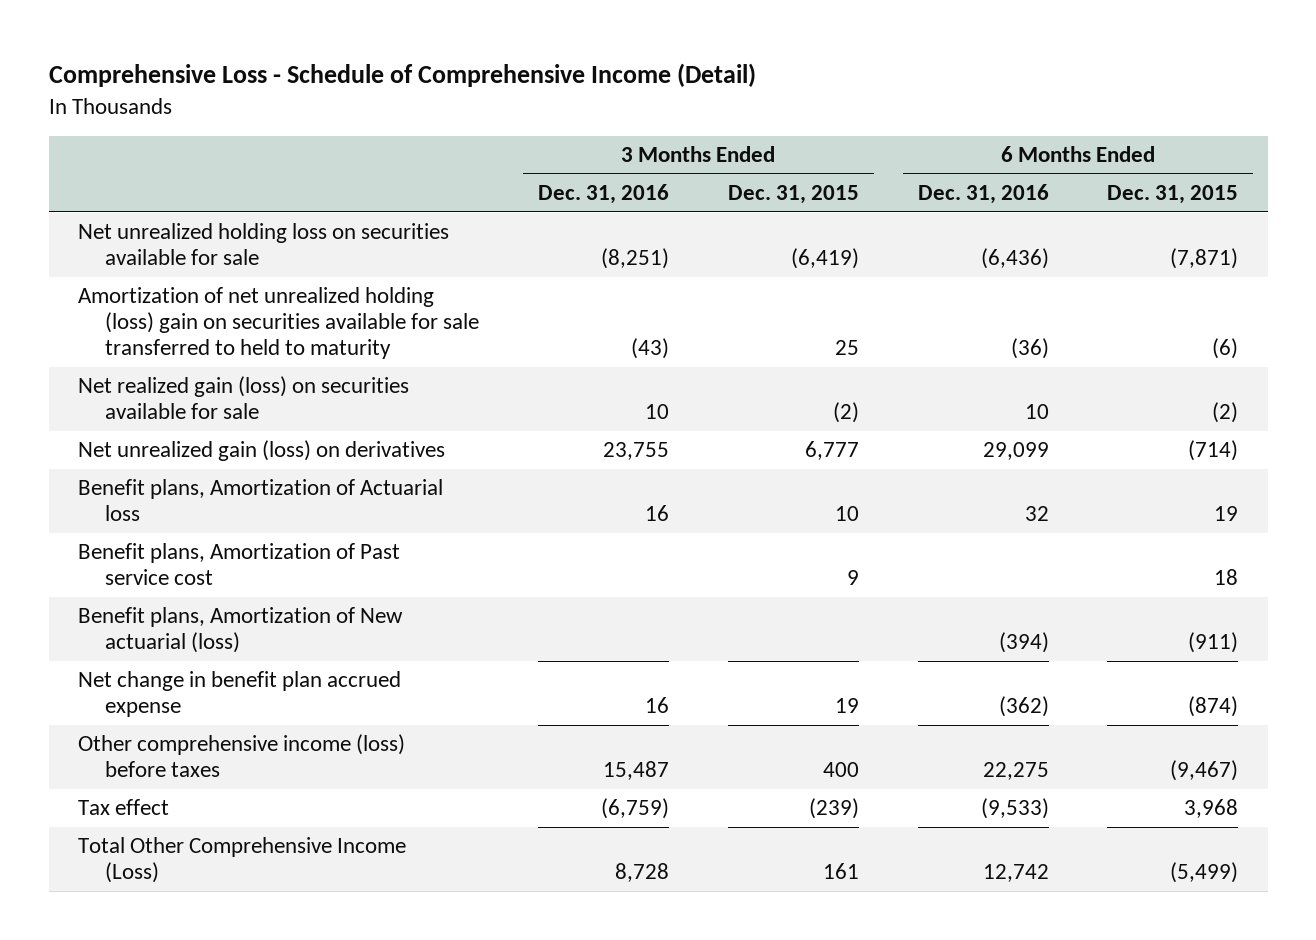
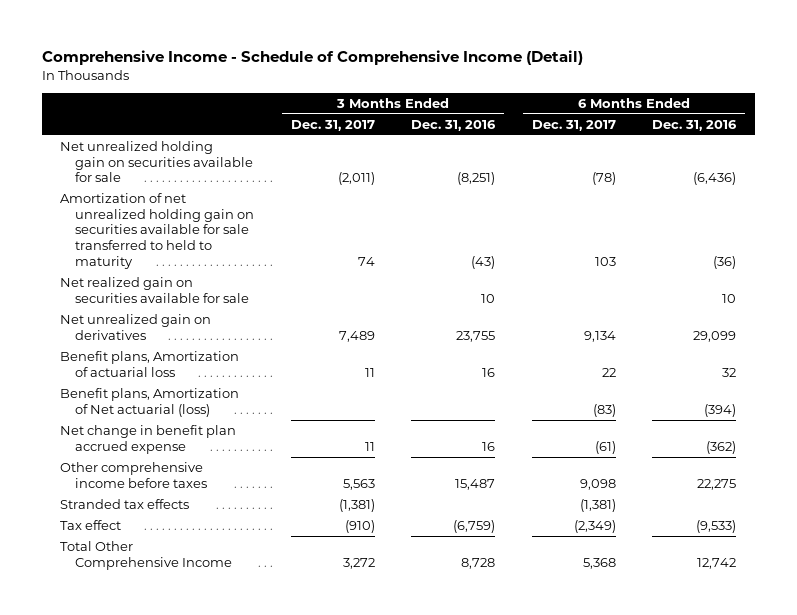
[48,63,756,88] Comprehensive Loss - Schedule of Comprehensive Income (Detail) -> [42,50,584,66] Comprehensive Income - Schedule of Comprehensive Income (Detail)
[727,185,859,205] Dec. 31, 2015 -> none
[1107,185,1239,205] Dec. 31, 2015 -> none
none -> [290,119,375,131] Dec. 31, 2017
none -> [531,119,616,131] Dec. 31, 2017
[77,543,400,586] Benefit plans, Amortization of Past service cost -> none
[77,223,449,266] Net unrealized holding loss on securities available for sale -> [60,141,254,183] Net unrealized holding gain on securities available for sale
[77,287,480,360] Amortization of net unrealized holding (loss) gain on securities available for sale transferred to held to maturity -> [60,193,255,269] Amortization of net unrealized holding gain on securities available for sale transferred to held to maturity
[77,376,409,420] Net realized gain (loss) on securities available for sale -> [60,277,250,303] Net realized gain on securities available for sale
[77,440,445,462] Net unrealized gain (loss) on derivatives -> [60,314,212,340] Net unrealized gain on derivatives
[77,479,443,522] Benefit plans, Amortization of Actuarial loss -> [60,351,240,377] Benefit plans, Amortization of actuarial loss
[77,607,403,654] Benefit plans, Amortization of New actuarial (loss) -> [60,388,240,417] Benefit plans, Amortization of Net actuarial (loss)
[77,734,405,778] Other comprehensive income (loss) before taxes -> [60,462,208,488] Other comprehensive income before taxes
none -> [60,499,190,510] Stranded tax effects
[77,837,406,884] Total Other Comprehensive Income (Loss) -> [60,541,233,570] Total Other Comprehensive Income

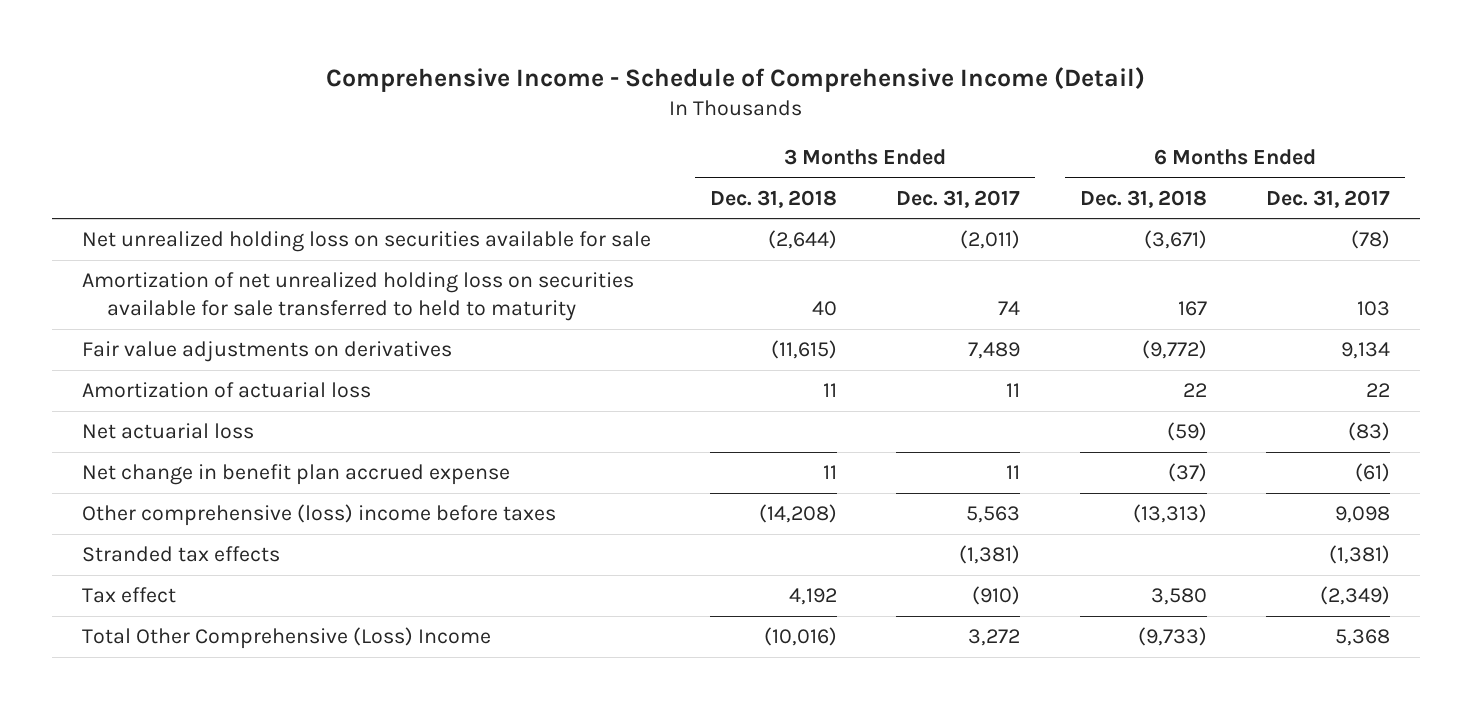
[411,119,497,131] Dec. 31, 2016 -> none
[652,119,738,131] Dec. 31, 2016 -> none
none -> [710,189,838,208] Dec. 31, 2018
none -> [1079,189,1207,208] Dec. 31, 2018
[60,277,250,303] Net realized gain on securities available for sale -> none
[60,141,254,183] Net unrealized holding gain on securities available for sale -> [81,231,651,253] Net unrealized holding loss on securities available for sale
[60,193,255,269] Amortization of net unrealized holding gain on securities available for sale transferred to held to maturity -> [81,272,634,322] Amortization of net unrealized holding loss on securities available for sale transferred to held to maturity
[60,314,212,340] Net unrealized gain on derivatives -> [81,341,452,363] Fair value adjustments on derivatives
[60,351,240,377] Benefit plans, Amortization of actuarial loss -> [81,382,371,399] Amortization of actuarial loss
[60,388,240,417] Benefit plans, Amortization of Net actuarial (loss) -> [81,423,254,440] Net actuarial loss
[60,462,208,488] Other comprehensive income before taxes -> [81,504,556,527] Other comprehensive (loss) income before taxes
[60,541,233,570] Total Other Comprehensive Income -> [81,627,491,650] Total Other Comprehensive (Loss) Income

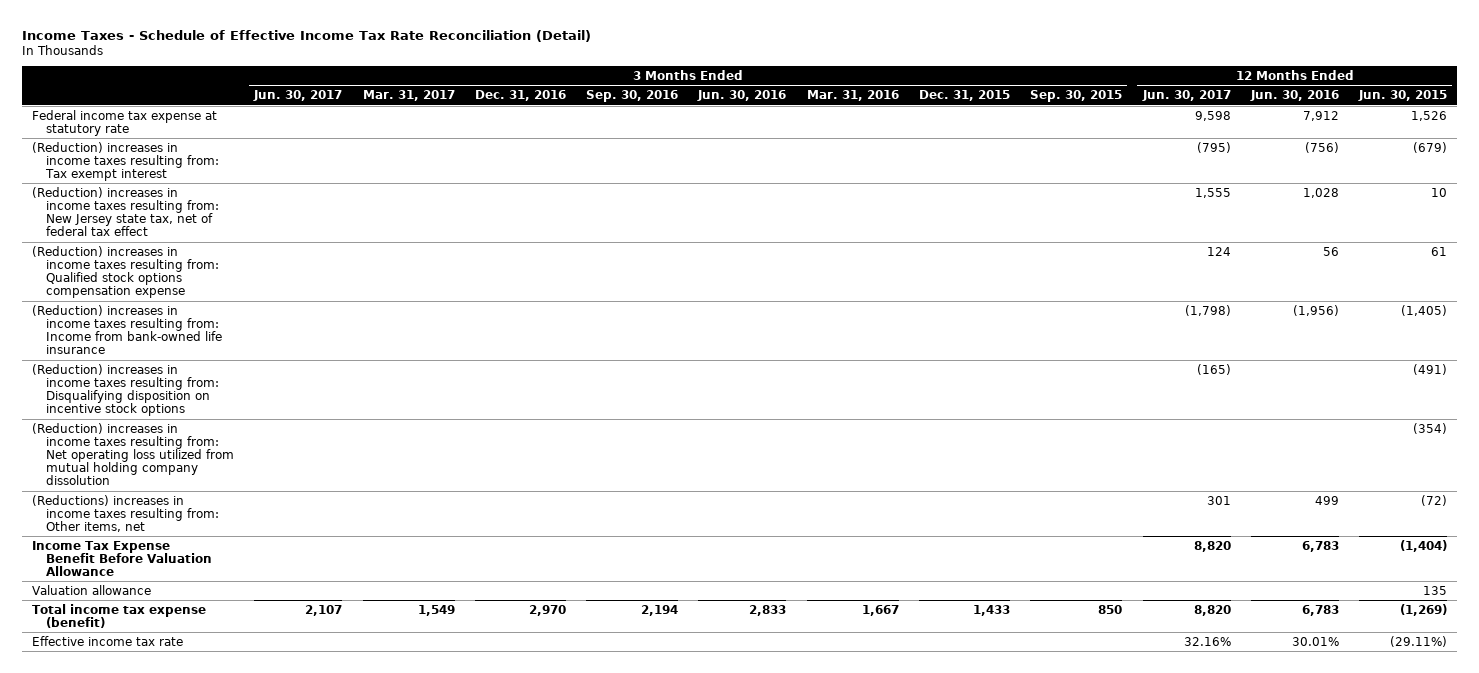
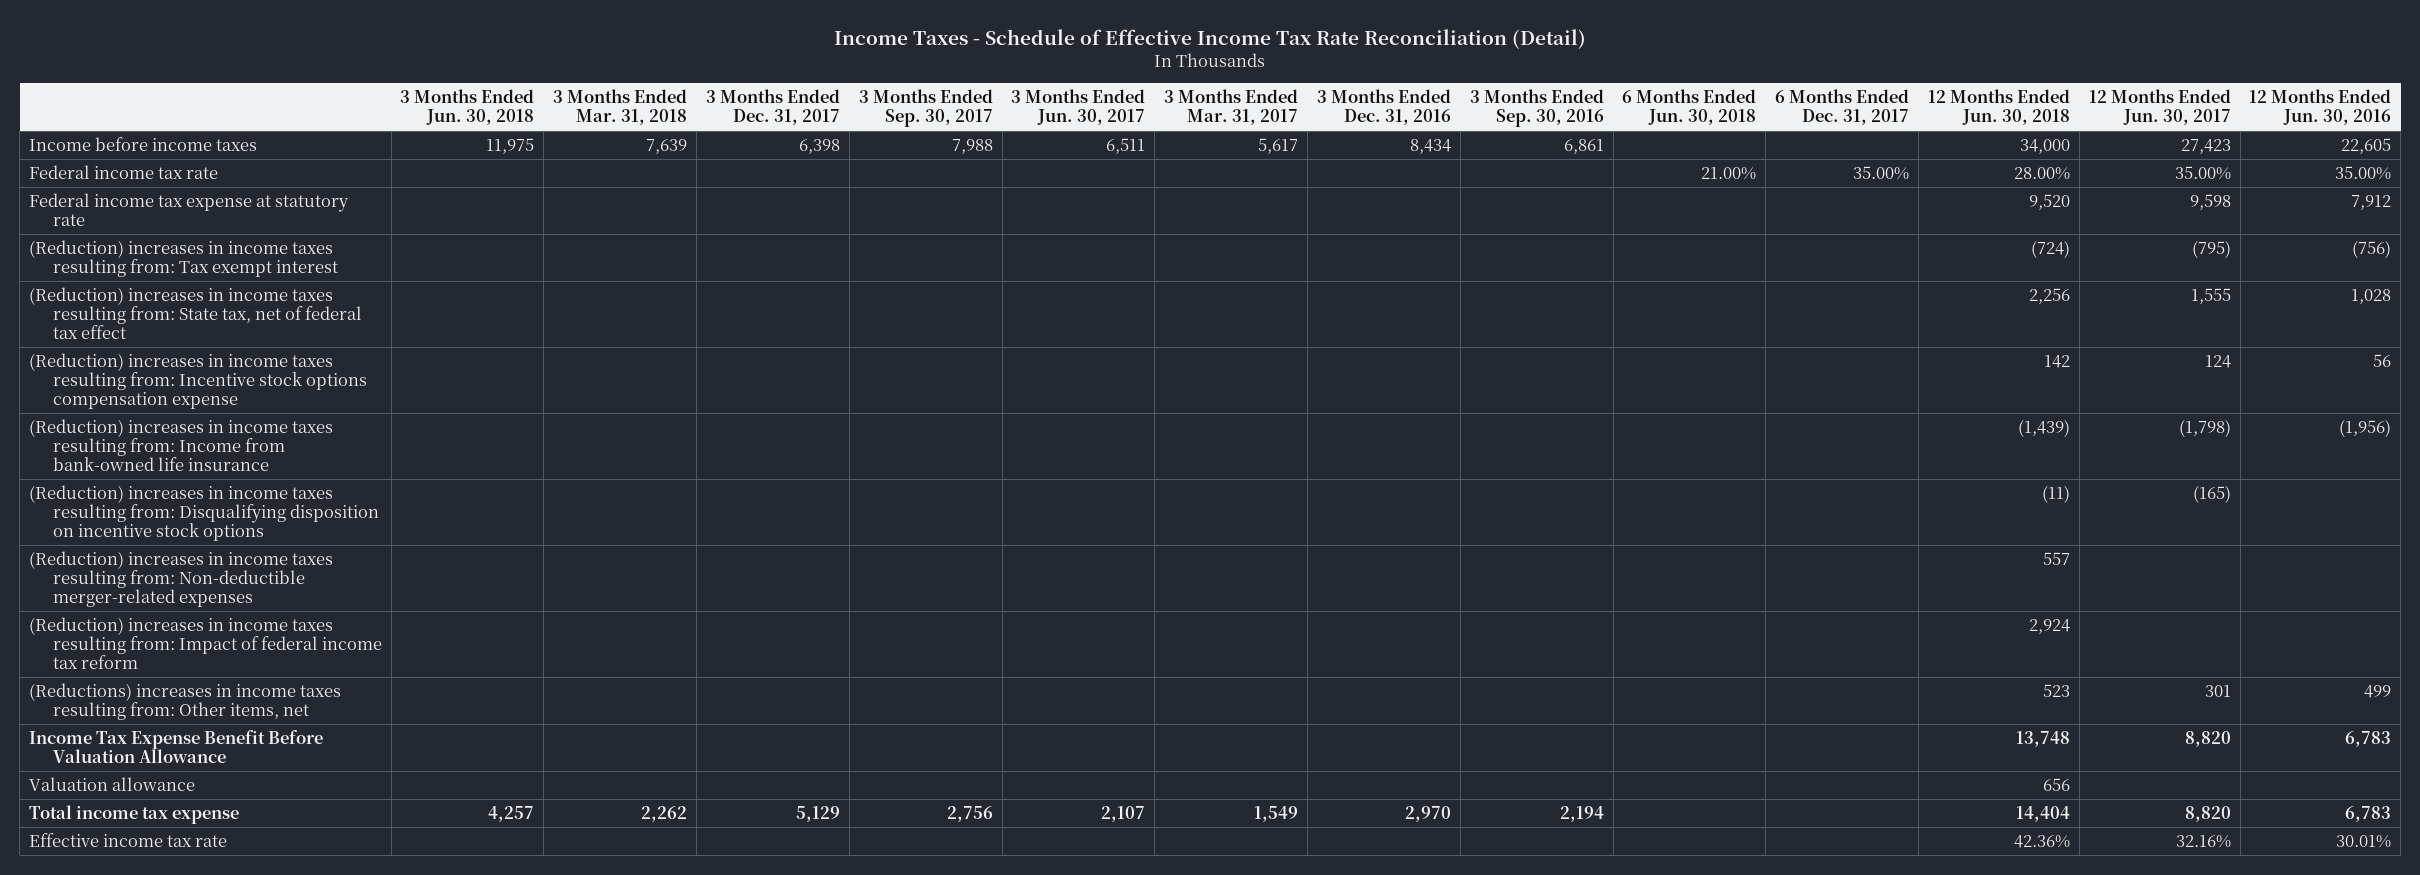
[697,90,787,102] Jun. 30, 2016 -> none
[806,90,899,102] Mar. 31, 2016 -> none
[918,90,1010,102] Dec. 31, 2015 -> none
[1030,90,1123,103] Sep. 30, 2015 -> none
[1358,90,1448,102] Jun. 30, 2015 -> none
none -> [400,89,535,126] 3 Months Ended Jun. 30, 2018
none -> [553,89,688,126] 3 Months Ended Mar. 31, 2018
none -> [705,89,840,126] 3 Months Ended Dec. 31, 2017
none -> [858,89,993,128] 3 Months Ended Sep. 30, 2017
none -> [1622,89,1757,126] 6 Months Ended Jun. 30, 2018
none -> [1775,89,1910,126] 6 Months Ended Dec. 31, 2017
none -> [1927,89,2070,126] 12 Months Ended Jun. 30, 2018
none -> [28,136,257,151] Income before income taxes
none -> [28,164,218,179] Federal income tax rate
[32,186,220,237] (Reduction) increases in income taxes resulting from: New Jersey state tax, net of federal tax effect -> [28,286,362,340] (Reduction) increases in income taxes resulting from: State tax, net of federal tax effect
[32,245,220,299] (Reduction) increases in income taxes resulting from: Qualified stock options compensation expense -> [28,352,367,410] (Reduction) increases in income taxes resulting from: Incentive stock options compensation expense
[32,422,235,486] (Reduction) increases in income taxes resulting from: Net operating loss utilized from mutual holding company dissolution -> none
none -> [28,550,333,608] (Reduction) increases in income taxes resulting from: Non-deductible merger-related expenses
none -> [28,616,382,670] (Reduction) increases in income taxes resulting from: Impact of federal income tax reform
[32,603,207,628] Total income tax expense (benefit) -> [28,804,239,824] Total income tax expense

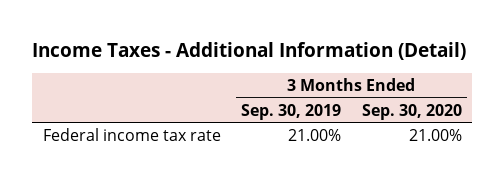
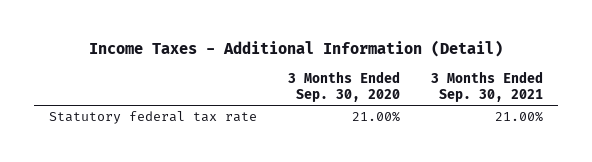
[241,103,342,120] Sep. 30, 2019 -> none
none -> [430,70,543,102] 3 Months Ended Sep. 30, 2021
[42,127,221,141] Federal income tax rate -> [49,111,258,125] Statutory federal tax rate

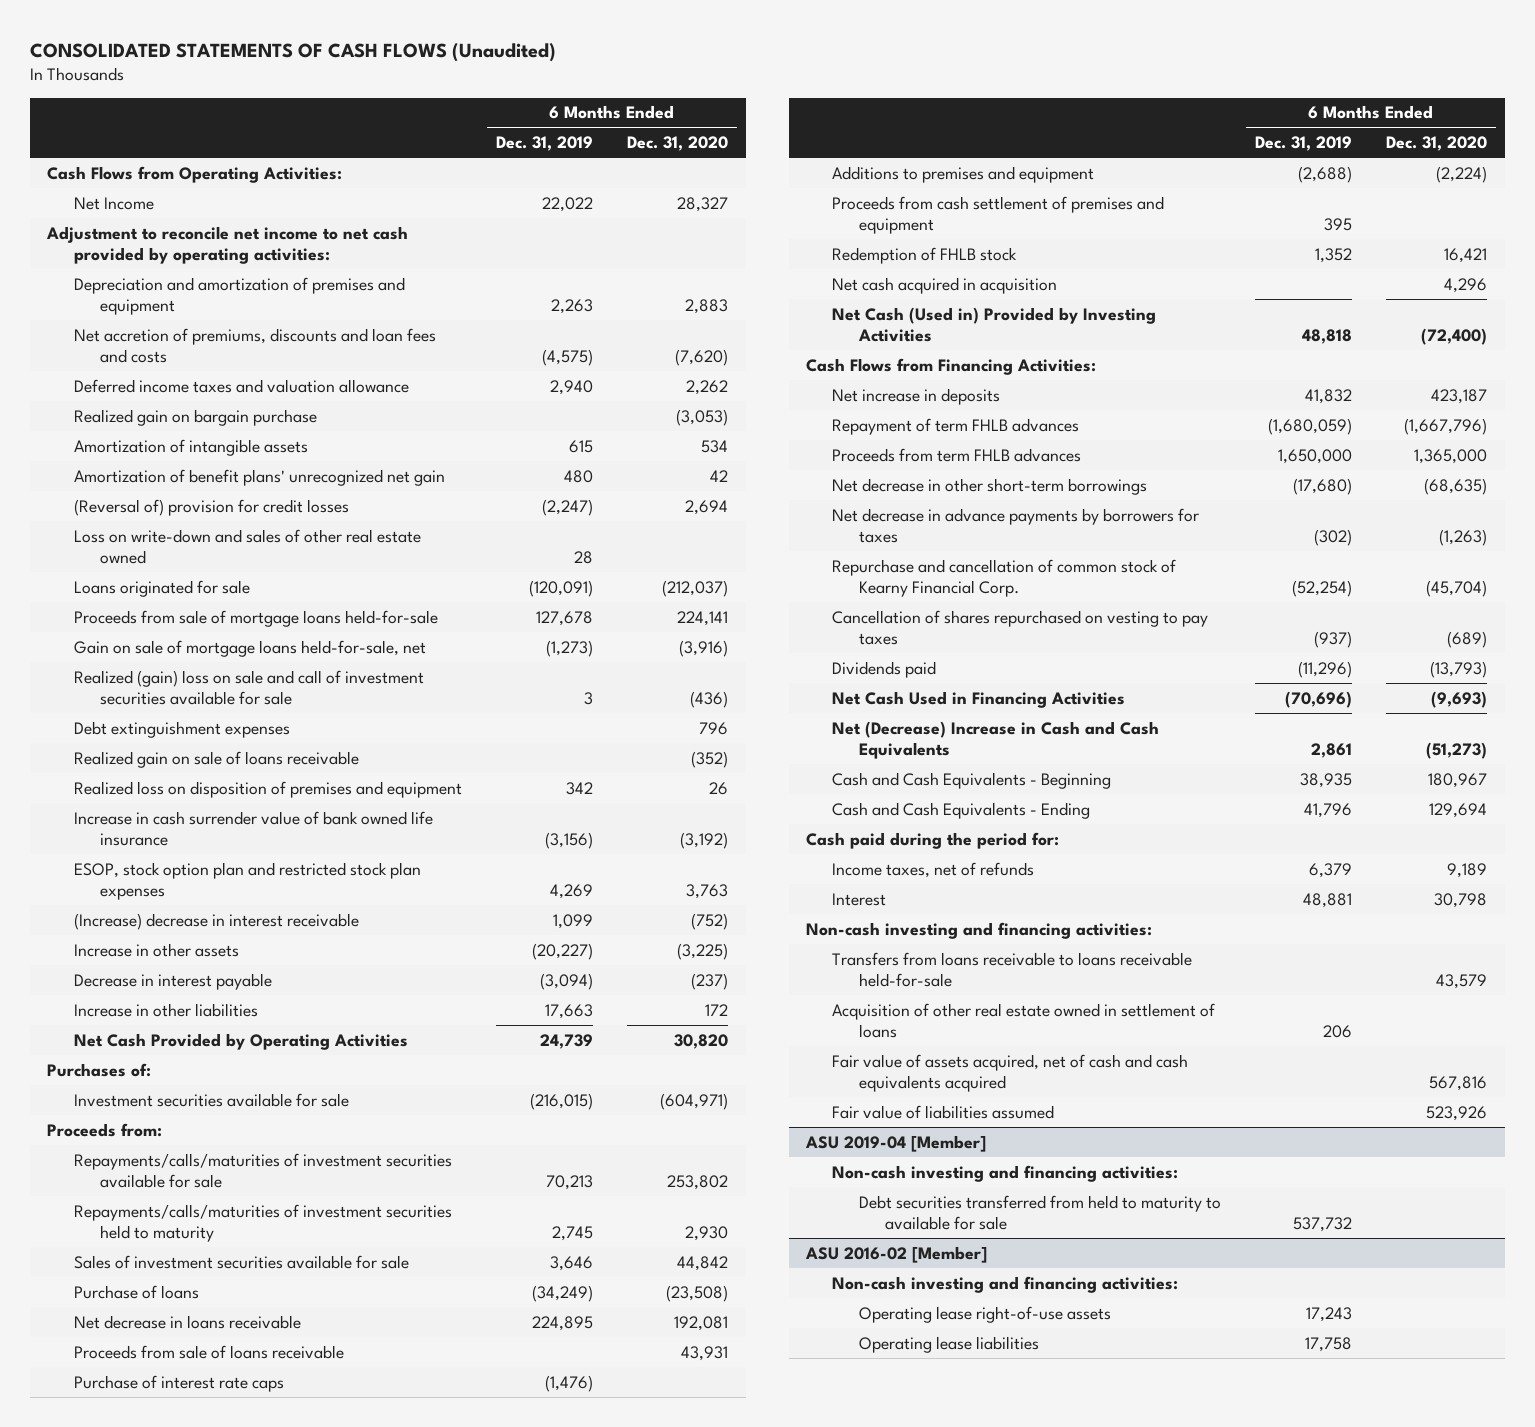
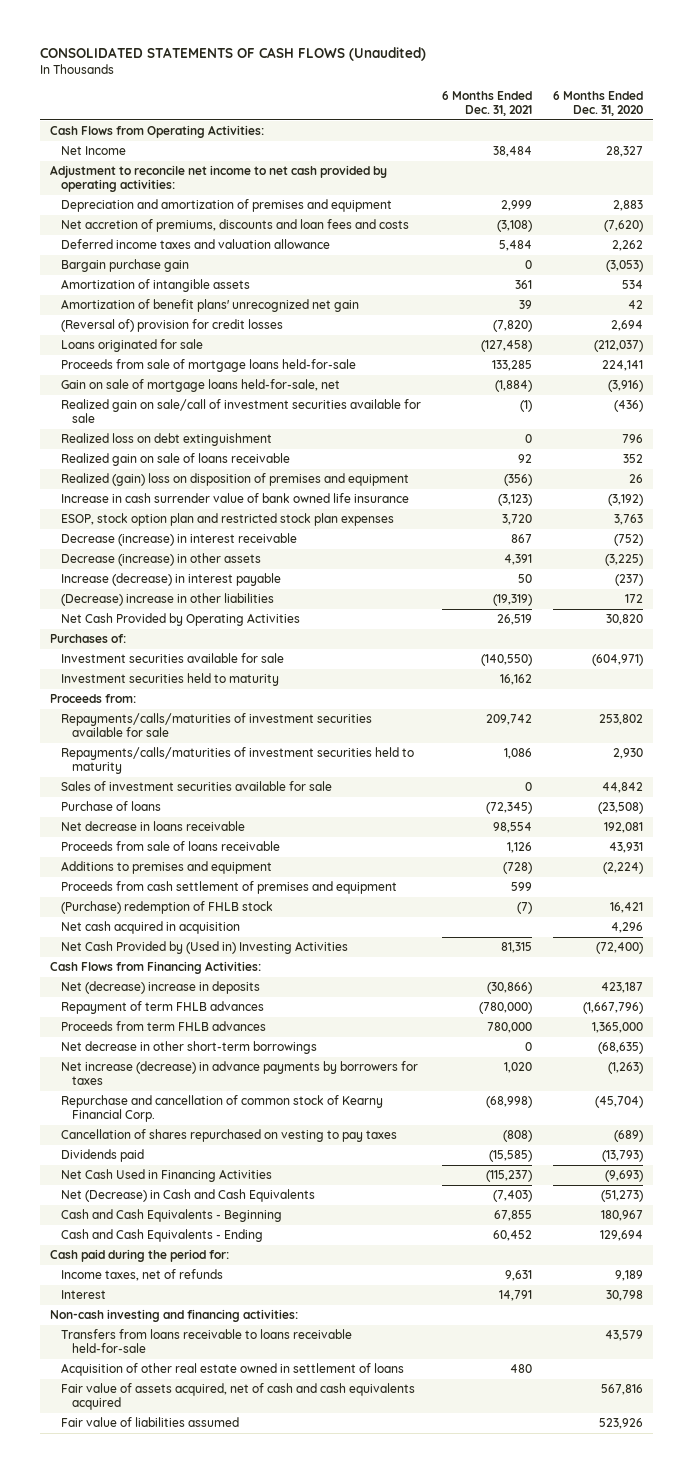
[496,136,594,152] Dec. 31, 2019 -> none
none -> [442,90,533,116] 6 Months Ended Dec. 31, 2021
[73,408,317,426] Realized gain on bargain purchase -> [61,259,190,273] Bargain purchase gain
[73,528,421,565] Loss on write-down and sales of other real estate owned -> none
[73,669,424,706] Realized (gain) loss on sale and call of investment securities available for sale -> [61,399,422,424] Realized gain on sale/call of investment securities available for sale
[73,720,290,738] Debt extinguishment expenses -> [61,433,273,447] Realized loss on debt extinguishment
[691,750,729,768] (352) -> [622,454,643,464] 352
[73,780,462,798] Realized loss on disposition of premises and equipment -> [61,473,410,487] Realized (gain) loss on disposition of premises and equipment
[73,912,359,930] (Increase) decrease in interest receivable -> [61,533,298,547] Decrease (increase) in interest receivable
[73,942,239,957] Increase in other assets -> [61,553,262,567] Decrease (increase) in other assets
[73,972,272,990] Decrease in interest payable -> [61,573,282,587] Increase (decrease) in interest payable
[73,1002,258,1017] Increase in other liabilities -> [61,593,275,607] (Decrease) increase in other liabilities
none -> [61,673,280,687] Investment securities held to maturity
[73,1374,284,1392] Purchase of interest rate caps -> none
[832,246,1018,264] Redemption of FHLB stock -> [61,901,274,915] (Purchase) redemption of FHLB stock
[832,306,1157,343] Net Cash (Used in) Provided by Investing Activities -> [61,941,349,955] Net Cash Provided by (Used in) Investing Activities
[832,387,1001,405] Net increase in deposits -> [61,981,261,995] Net (decrease) increase in deposits
[832,507,1200,544] Net decrease in advance payments by borrowers for taxes -> [61,1061,419,1086] Net increase (decrease) in advance payments by borrowers for taxes
[832,720,1160,760] Net (Decrease) Increase in Cash and Cash Equivalents -> [61,1189,316,1203] Net (Decrease) in Cash and Cash Equivalents
[805,1134,987,1152] ASU 2019-04 [Member] -> none
[832,1164,1179,1182] Non-cash investing and financing activities: -> none
[858,1194,1221,1231] Debt securities transferred from held to maturity to available for sale -> none
[805,1245,988,1263] ASU 2016-02 [Member] -> none
[832,1275,1179,1293] Non-cash investing and financing activities: -> none
[858,1305,1111,1323] Operating lease right-of-use assets -> none
[858,1335,1039,1353] Operating lease liabilities -> none

